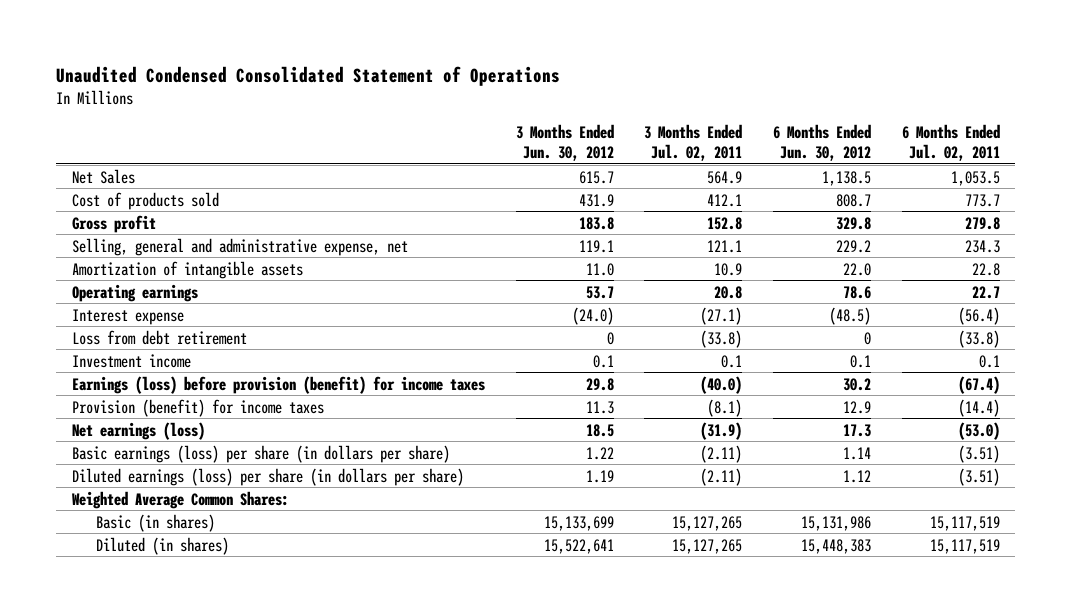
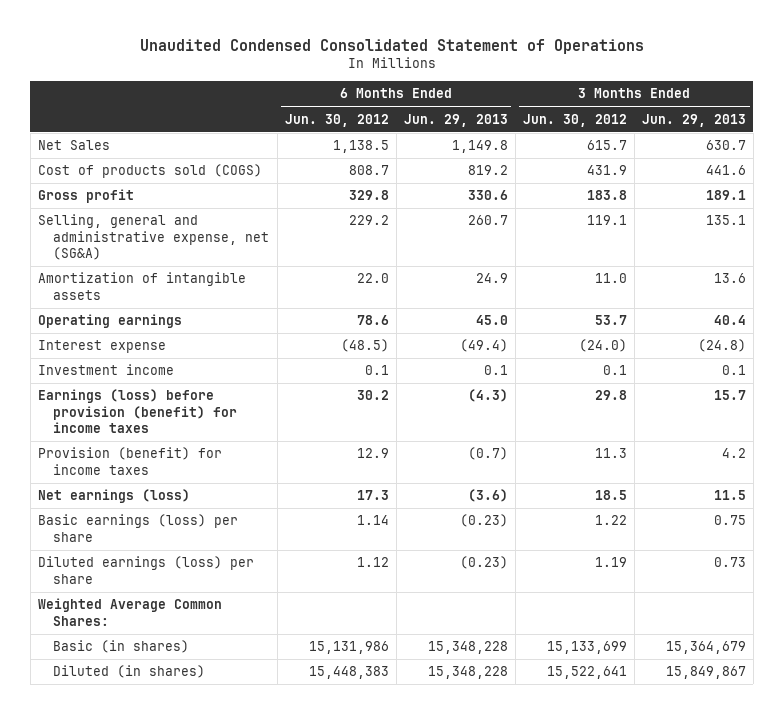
[644,124,743,161] 3 Months Ended Jul. 02, 2011 -> none
[902,124,1001,161] 6 Months Ended Jul. 02, 2011 -> none
none -> [403,113,508,127] Jun. 29, 2013
none -> [641,113,746,127] Jun. 29, 2013
[71,191,219,210] Cost of products sold -> [37,164,262,179] Cost of products sold (COGS)
[71,237,408,256] Selling, general and administrative expense, net -> [37,214,270,261] Selling, general and administrative expense, net (SG&A)
[71,329,247,345] Loss from debt retirement -> none
[71,444,450,463] Basic earnings (loss) per share (in dollars per share) -> [37,514,238,542] Basic earnings (loss) per share
[71,467,464,486] Diluted earnings (loss) per share (in dollars per share) -> [37,556,254,584] Diluted earnings (loss) per share

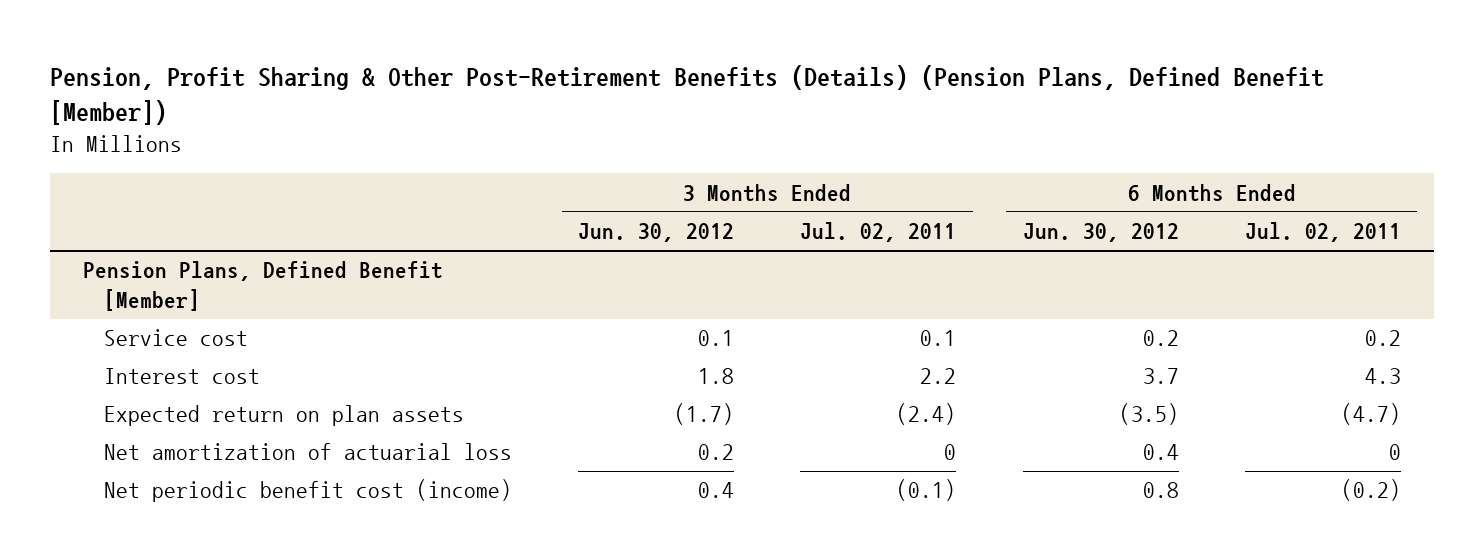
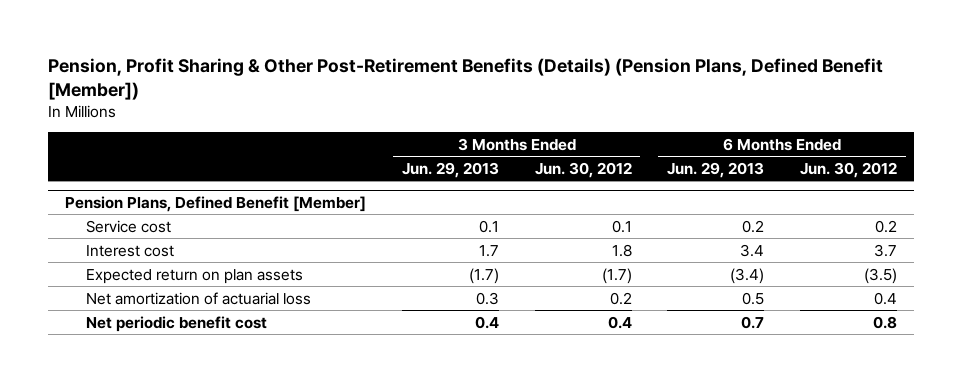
[800,222,957,243] Jul. 02, 2011 -> none
[1244,222,1401,243] Jul. 02, 2011 -> none
none -> [401,161,499,178] Jun. 29, 2013
none -> [667,161,765,178] Jun. 29, 2013
[104,479,513,503] Net periodic benefit cost (income) -> [86,315,268,332] Net periodic benefit cost

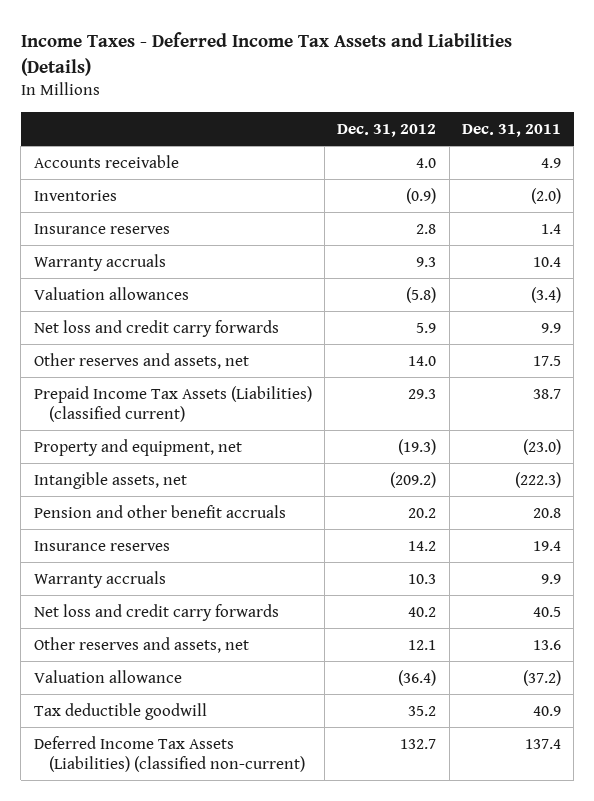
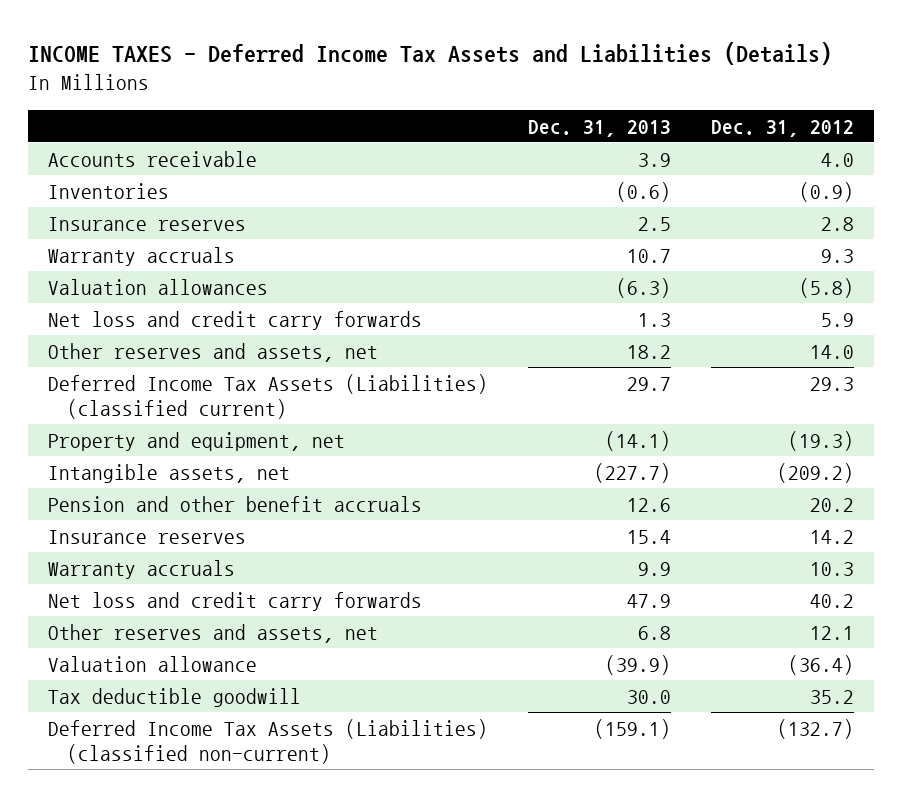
[20,31,512,76] Income Taxes - Deferred Income Tax Assets and Liabilities (Details) -> [27,41,832,65] INCOME TAXES - Deferred Income Tax Assets and Liabilities (Details)
[461,123,561,137] Dec. 31, 2011 -> none
none -> [528,119,672,137] Dec. 31, 2013
[33,385,312,422] Prepaid Income Tax Assets (Liabilities) (classified current) -> [47,373,488,420] Deferred Income Tax Assets (Liabilities) (classified current)
[400,738,437,749] 132.7 -> [777,718,855,739] (132.7)

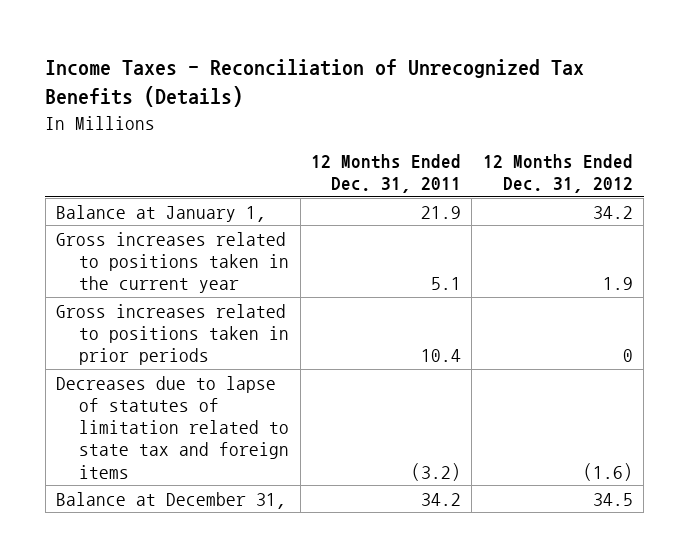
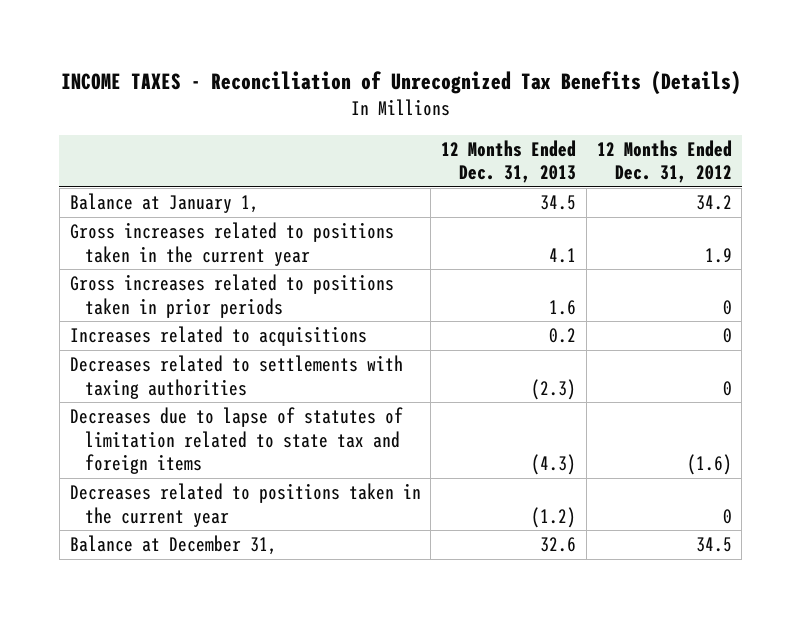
[45,59,585,108] Income Taxes - Reconciliation of Unrecognized Tax Benefits (Details) -> [60,71,741,96] INCOME TAXES - Reconciliation of Unrecognized Tax Benefits (Details)
[311,153,462,194] 12 Months Ended Dec. 31, 2011 -> none
none -> [441,139,577,184] 12 Months Ended Dec. 31, 2013
none -> [69,326,367,347] Increases related to acquisitions
none -> [69,355,403,399] Decreases related to settlements with taxing authorities
none -> [69,483,421,527] Decreases related to positions taken in the current year

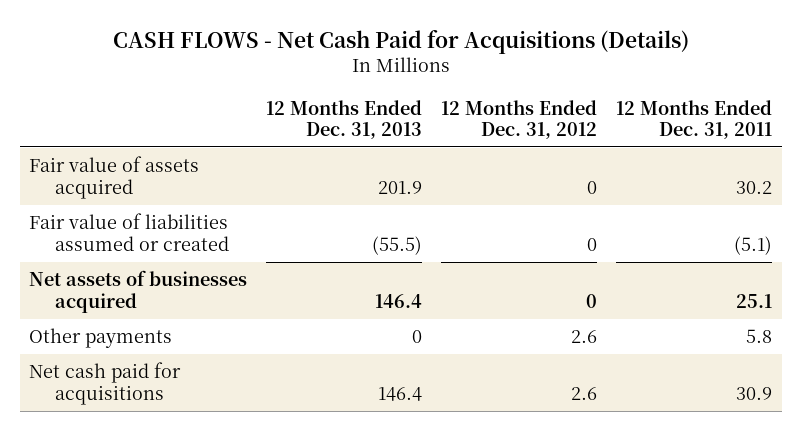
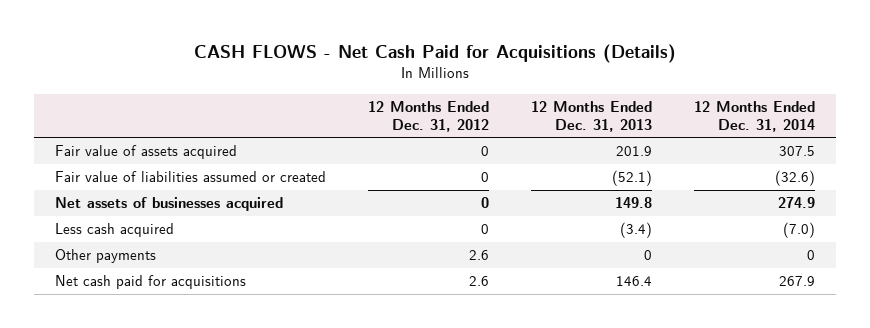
[616,99,773,139] 12 Months Ended Dec. 31, 2011 -> none
none -> [693,100,815,132] 12 Months Ended Dec. 31, 2014
[372,235,423,255] (55.5) -> [611,170,652,187] (52.1)
[375,293,423,308] 146.4 -> [614,197,652,209] 149.8
none -> [55,223,175,238] Less cash acquired

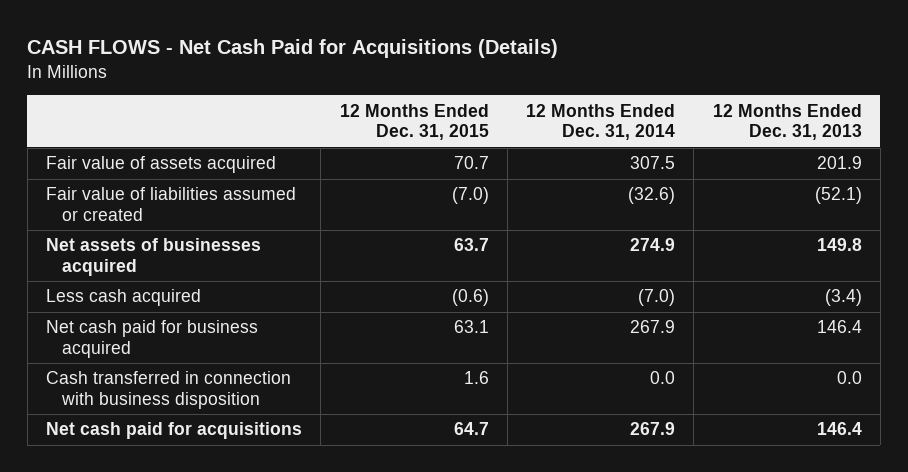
[368,100,490,132] 12 Months Ended Dec. 31, 2012 -> none
none -> [339,103,489,141] 12 Months Ended Dec. 31, 2015
[55,249,157,264] Other payments -> none
none -> [46,320,259,358] Net cash paid for business acquired
none -> [46,371,292,409] Cash transferred in connection with business disposition

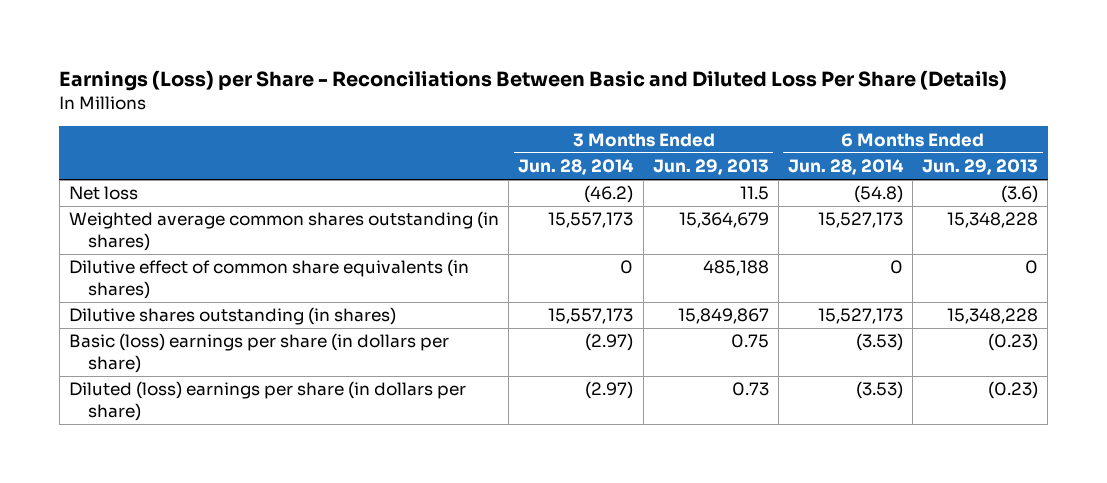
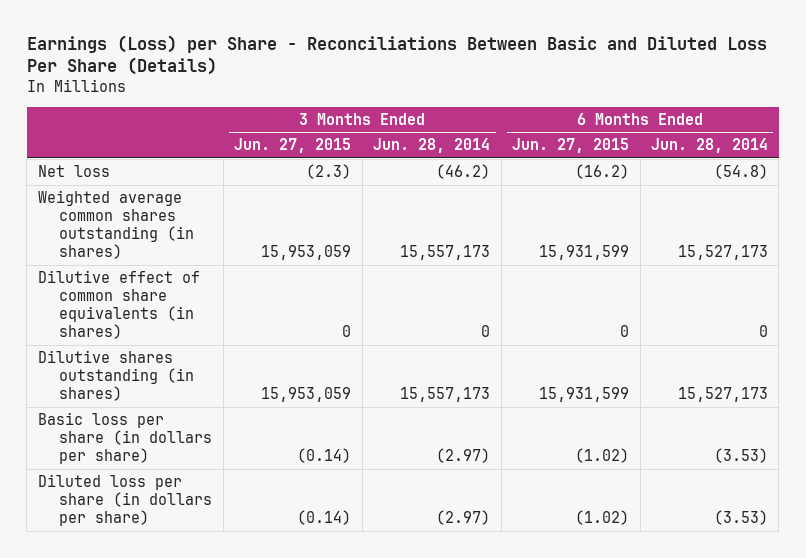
[652,159,769,176] Jun. 29, 2013 -> none
[922,159,1039,176] Jun. 29, 2013 -> none
none -> [234,138,352,154] Jun. 27, 2015
none -> [512,138,630,154] Jun. 27, 2015
[69,333,450,374] Basic (loss) earnings per share (in dollars per share) -> [37,412,213,465] Basic loss per share (in dollars per share)
[69,381,467,422] Diluted (loss) earnings per share (in dollars per share) -> [37,474,213,527] Diluted loss per share (in dollars per share)

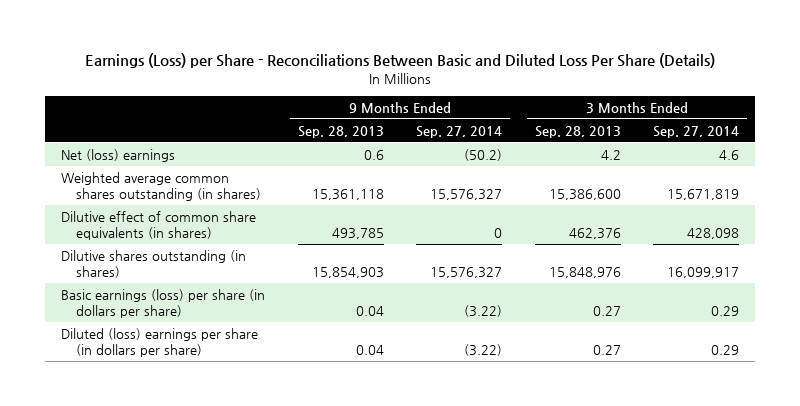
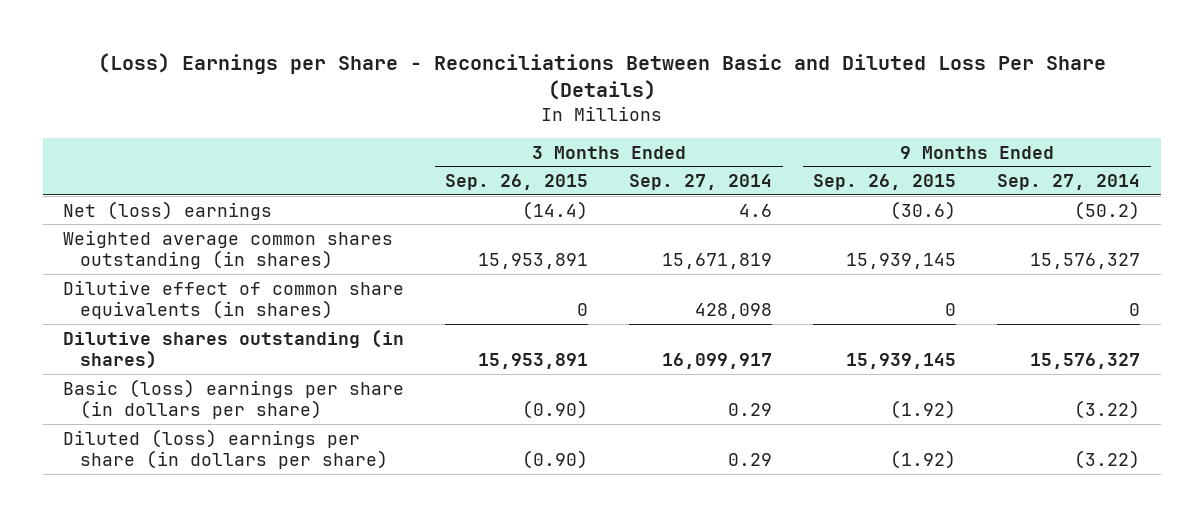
[85,53,716,69] Earnings (Loss) per Share - Reconciliations Between Basic and Diluted Loss Per Share (Details) -> [97,53,1106,101] (Loss) Earnings per Share - Reconciliations Between Basic and Diluted Loss Per Share (Details)
[297,125,384,138] Sep. 28, 2013 -> none
[534,125,621,138] Sep. 28, 2013 -> none
none -> [445,174,589,191] Sep. 26, 2015
none -> [813,174,957,191] Sep. 26, 2015
[61,288,266,319] Basic earnings (loss) per share (in dollars per share) -> [63,378,405,419] Basic (loss) earnings per share (in dollars per share)

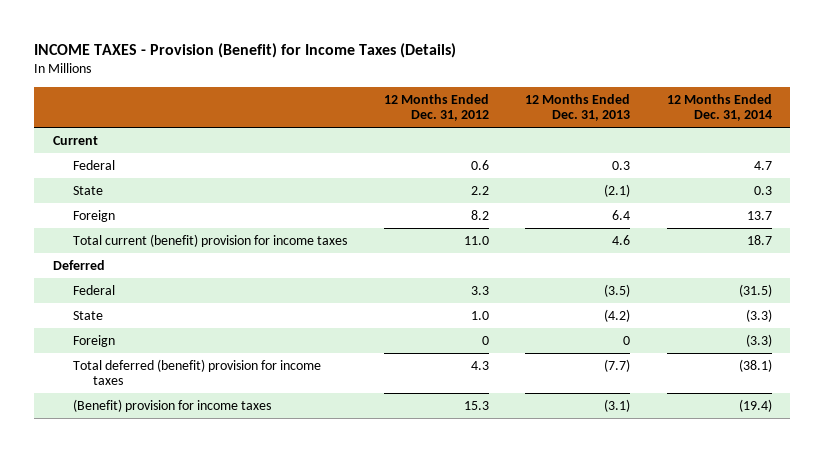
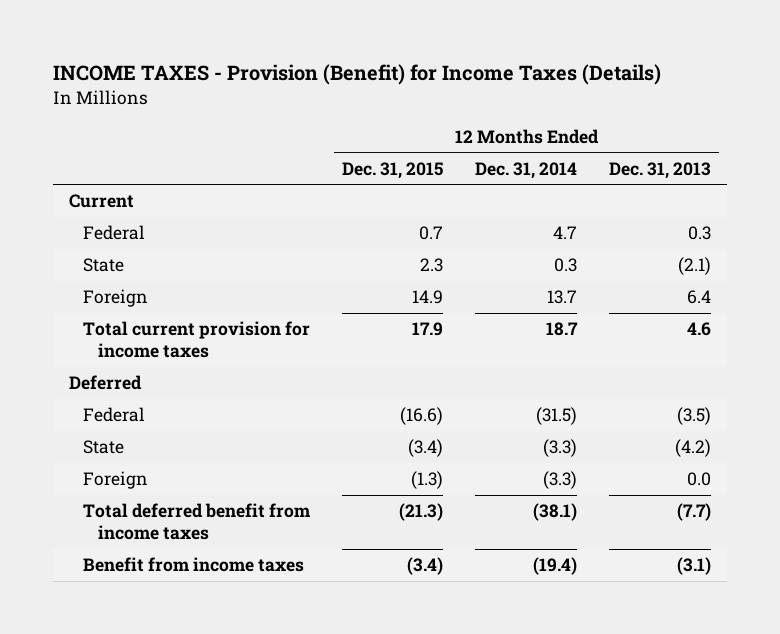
[383,93,489,122] 12 Months Ended Dec. 31, 2012 -> none
none -> [342,161,444,179] Dec. 31, 2015
[73,233,348,247] Total current (benefit) provision for income taxes -> [83,321,311,359] Total current provision for income taxes
[623,335,631,345] 0 -> [687,472,712,487] 0.0
[73,358,322,386] Total deferred (benefit) provision for income taxes -> [83,503,311,541] Total deferred benefit from income taxes
[73,398,272,412] (Benefit) provision for income taxes -> [83,557,305,573] Benefit from income taxes

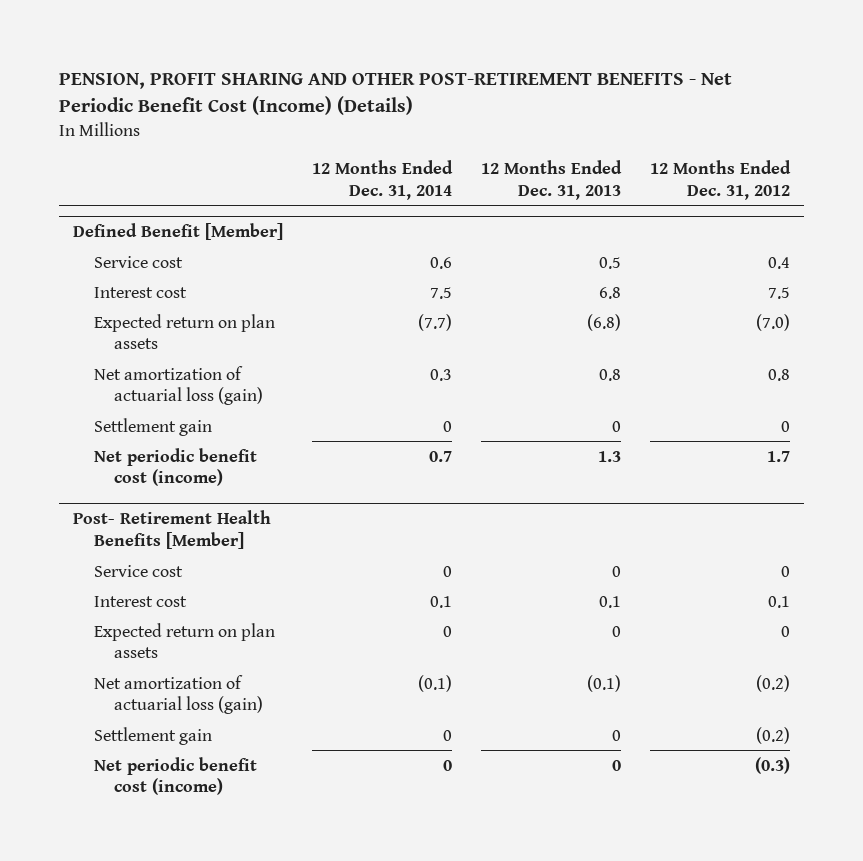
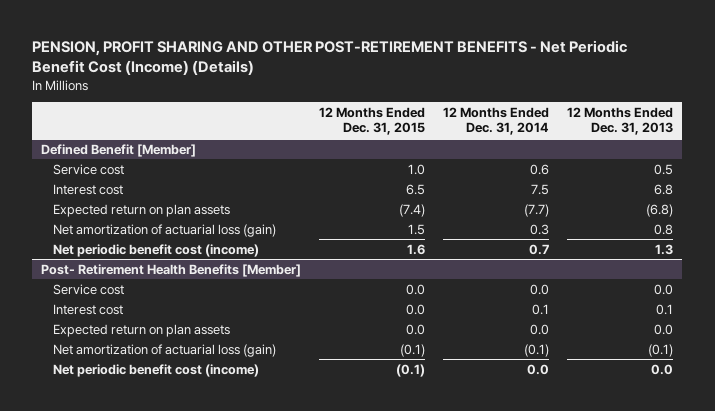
[649,159,791,200] 12 Months Ended Dec. 31, 2012 -> none
none -> [319,107,426,136] 12 Months Ended Dec. 31, 2015
[93,417,212,436] Settlement gain -> none
[443,565,453,577] 0 -> [530,283,550,295] 0.0
[611,565,621,577] 0 -> [654,283,674,295] 0.0
[443,625,453,637] 0 -> [530,323,550,335] 0.0
[611,625,621,637] 0 -> [654,323,674,335] 0.0
[93,726,212,745] Settlement gain -> none
[443,759,453,771] 0 -> [527,363,550,375] 0.0
[611,759,621,771] 0 -> [651,363,674,375] 0.0

